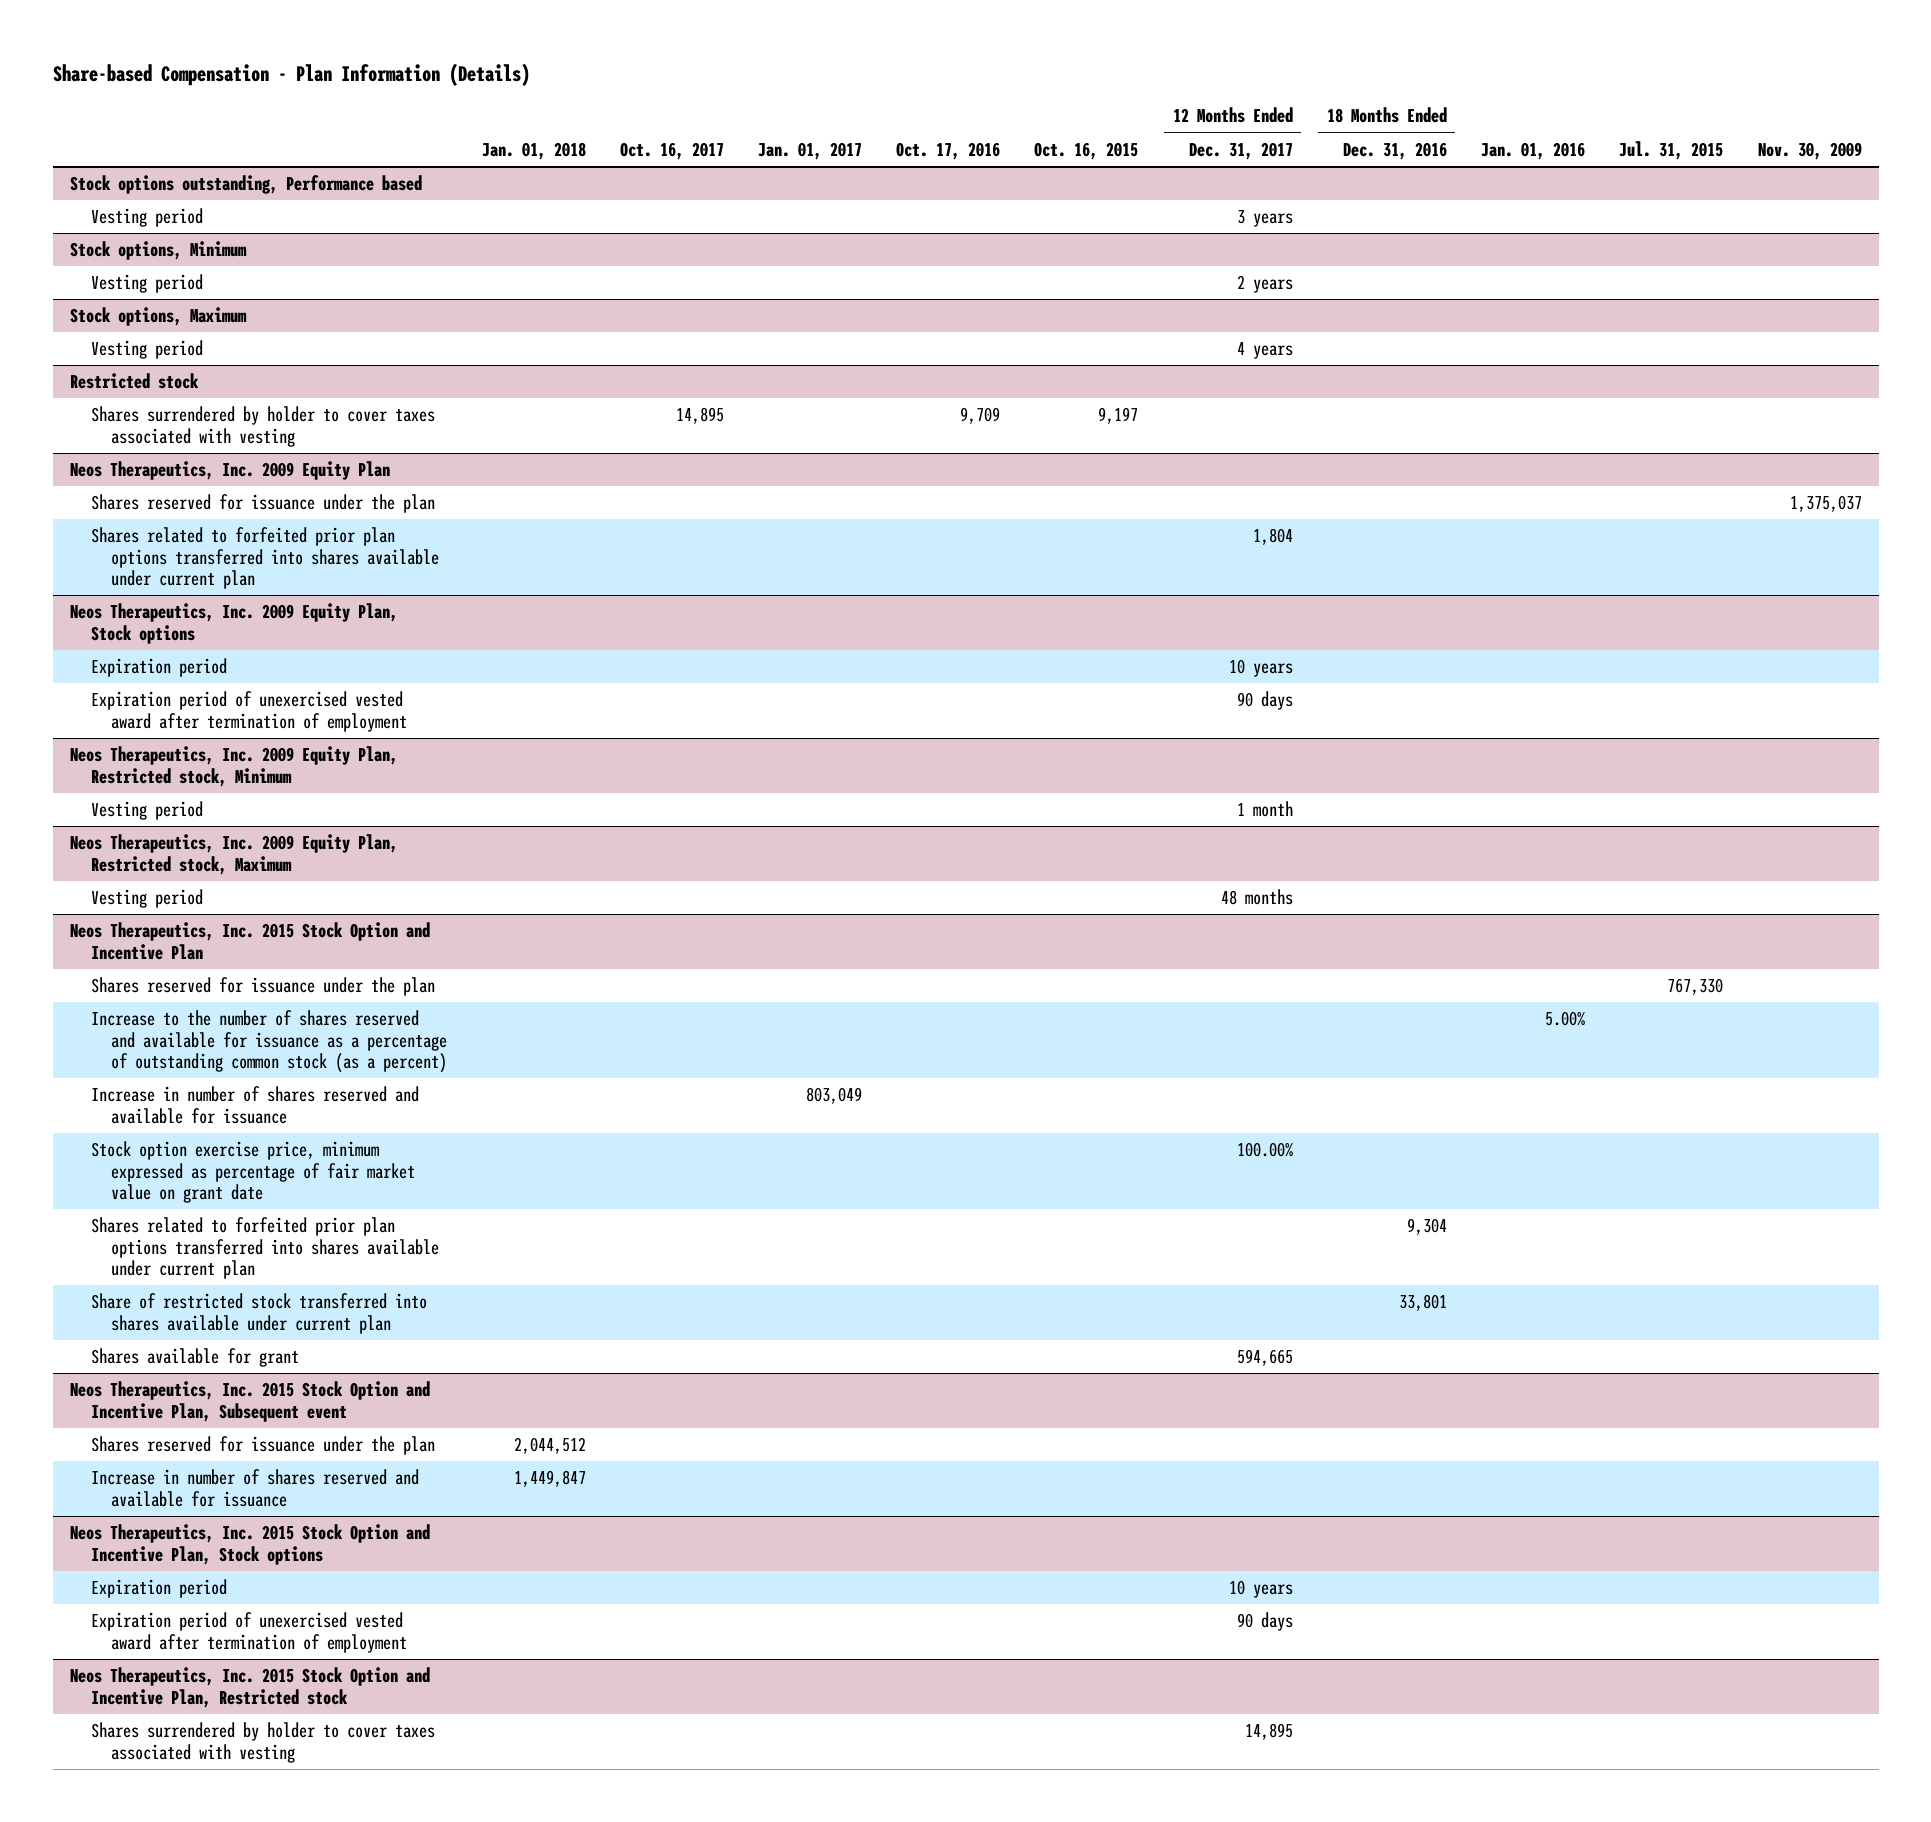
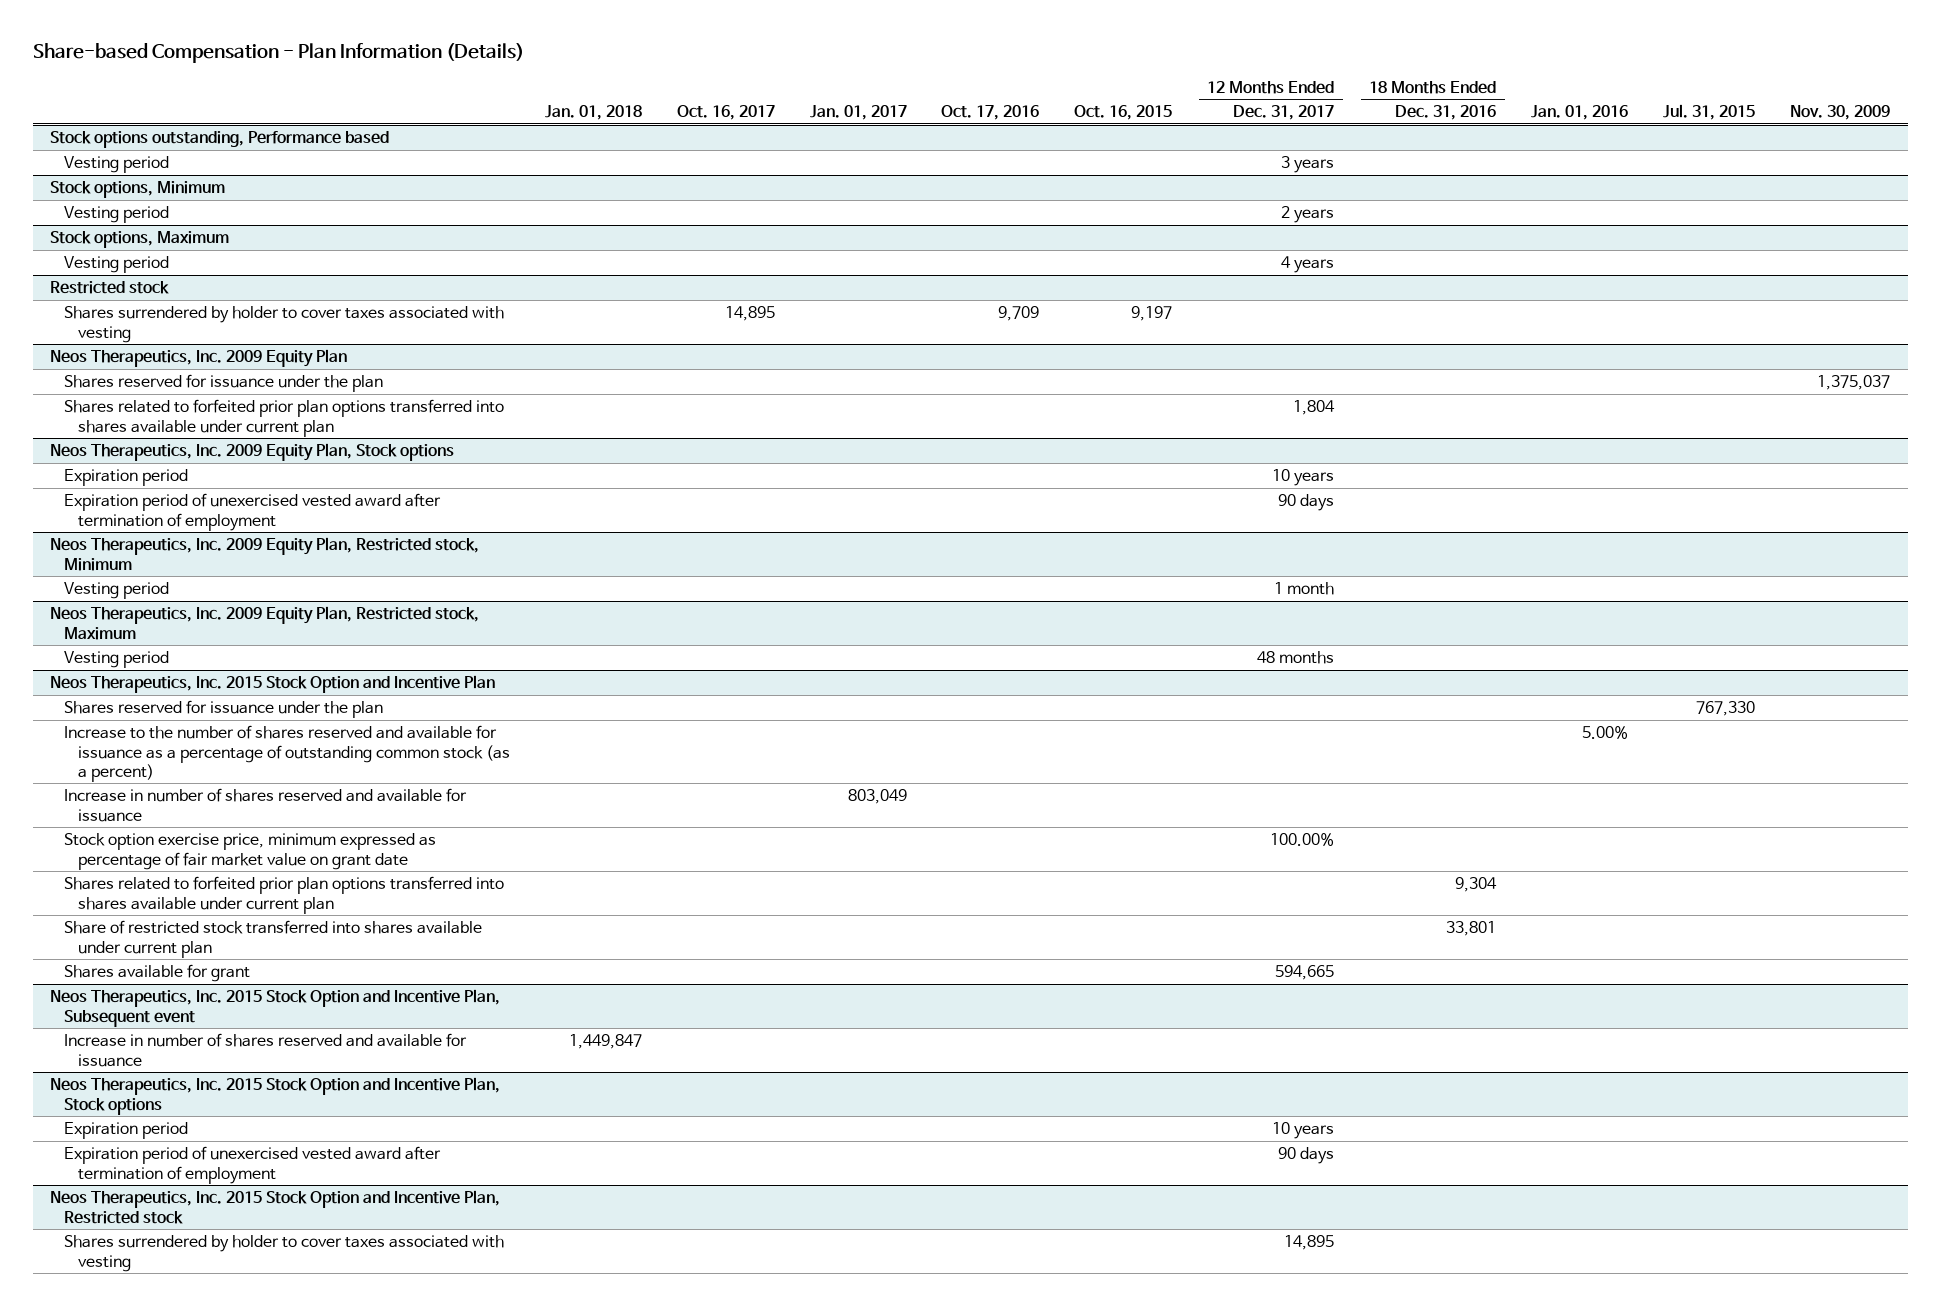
[90,1436,435,1456] Shares reserved for issuance under the plan -> none

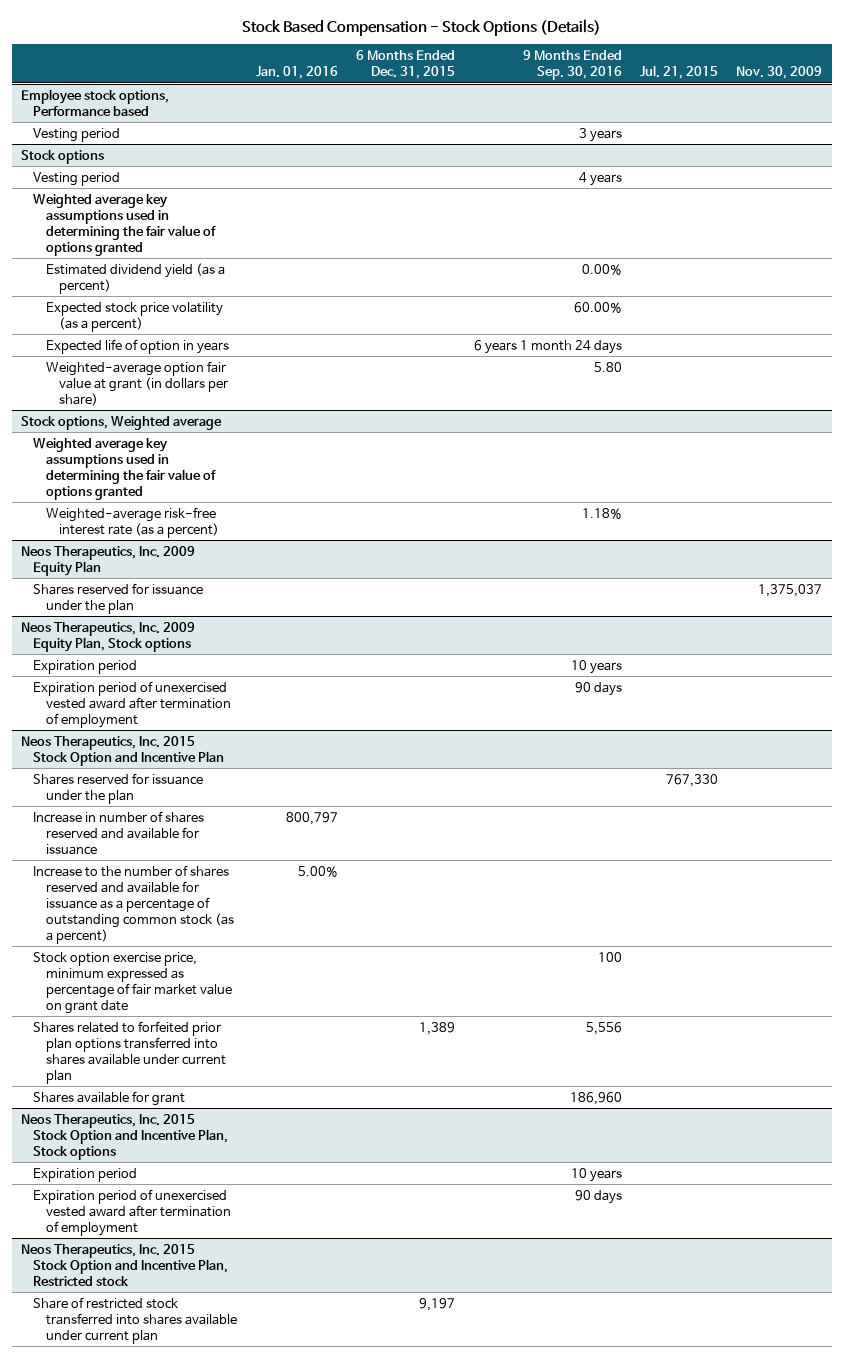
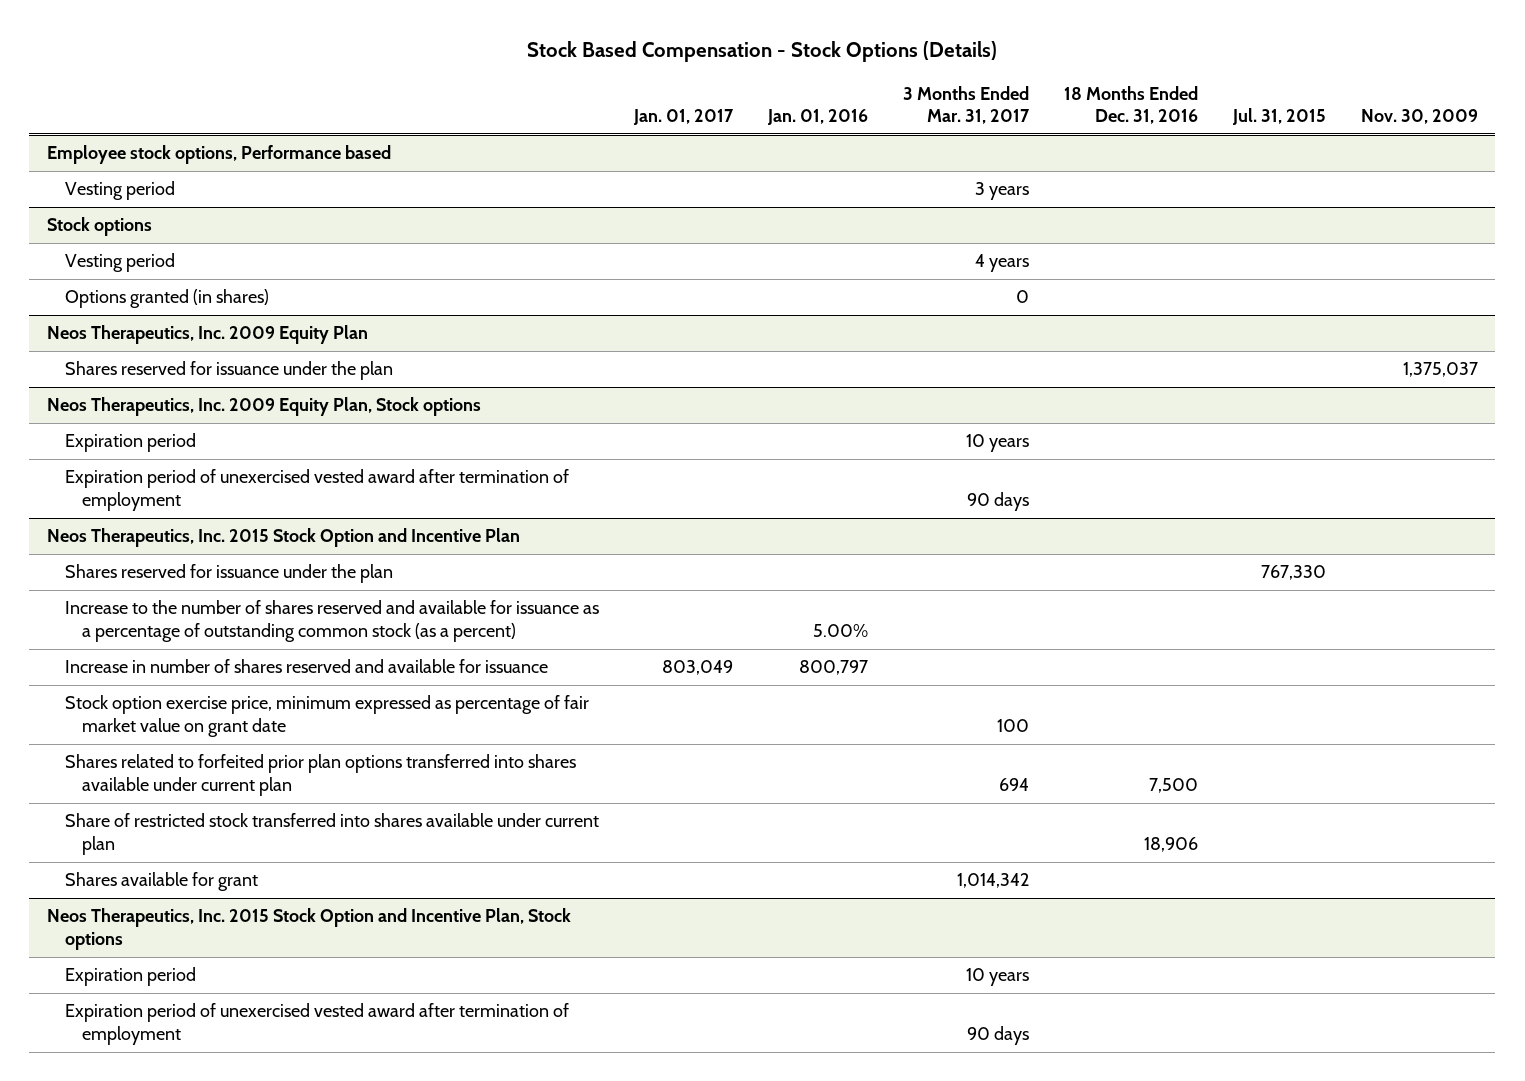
[356,50,456,80] 6 Months Ended Dec. 31, 2015 -> none
[522,50,622,81] 9 Months Ended Sep. 30, 2016 -> none
[639,65,718,80] Jul. 21, 2015 -> none
none -> [632,109,734,126] Jan. 01, 2017
none -> [902,85,1030,125] 3 Months Ended Mar. 31, 2017
none -> [1063,85,1198,125] 18 Months Ended Dec. 31, 2016
none -> [1231,108,1326,126] Jul. 31, 2015
[33,193,217,256] Weighted average key assumptions used in determining the fair value of options granted -> none
[46,262,226,294] Estimated dividend yield (as a percent) -> none
[46,301,224,332] Expected stock price volatility (as a percent) -> none
[46,338,230,354] Expected life of option in years -> none
[46,360,228,406] Weighted-average option fair value at grant (in dollars per share) -> none
[20,415,222,430] Stock options, Weighted average -> none
[33,437,217,500] Weighted average key assumptions used in determining the fair value of options granted -> none
[46,506,219,538] Weighted-average risk-free interest rate (as a percent) -> none
none -> [64,289,269,309] Options granted (in shares)
[33,810,205,855] Increase in number of shares reserved and available for issuance -> [64,659,548,674] Increase in number of shares reserved and available for issuance
none -> [64,813,599,855] Share of restricted stock transferred into shares available under current plan
[20,1243,229,1286] Neos Therapeutics, Inc. 2015 Stock Option and Incentive Plan, Restricted stock -> none
[33,1296,238,1344] Share of restricted stock transferred into shares available under current plan -> none

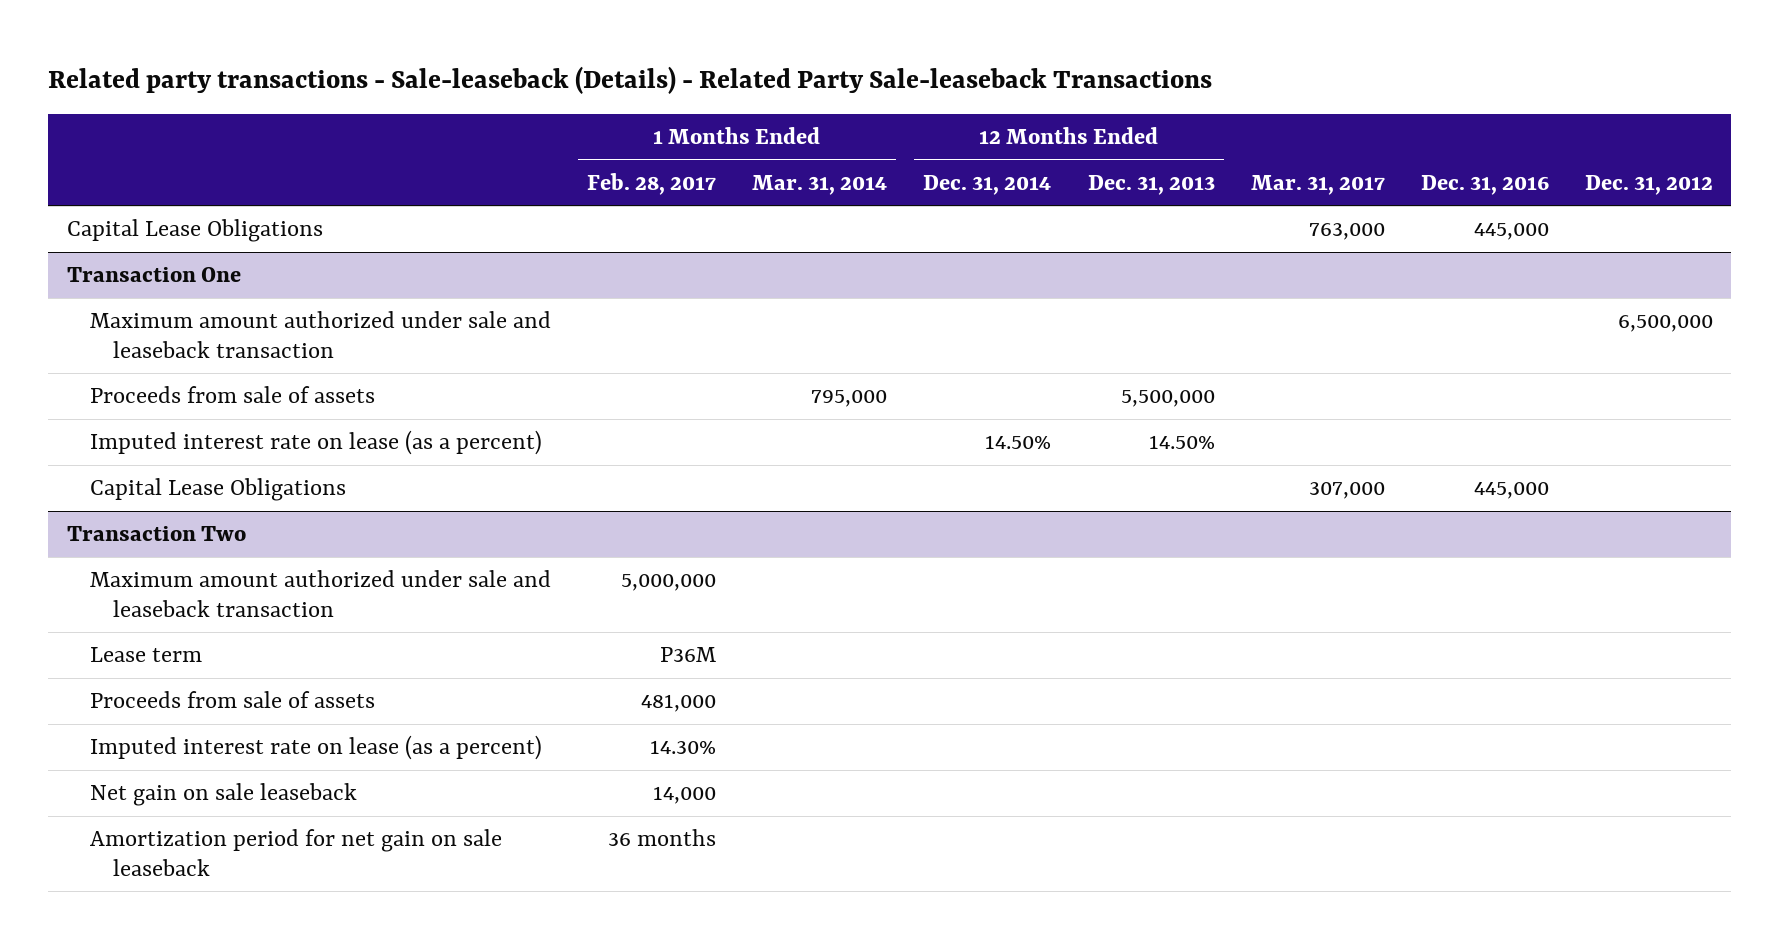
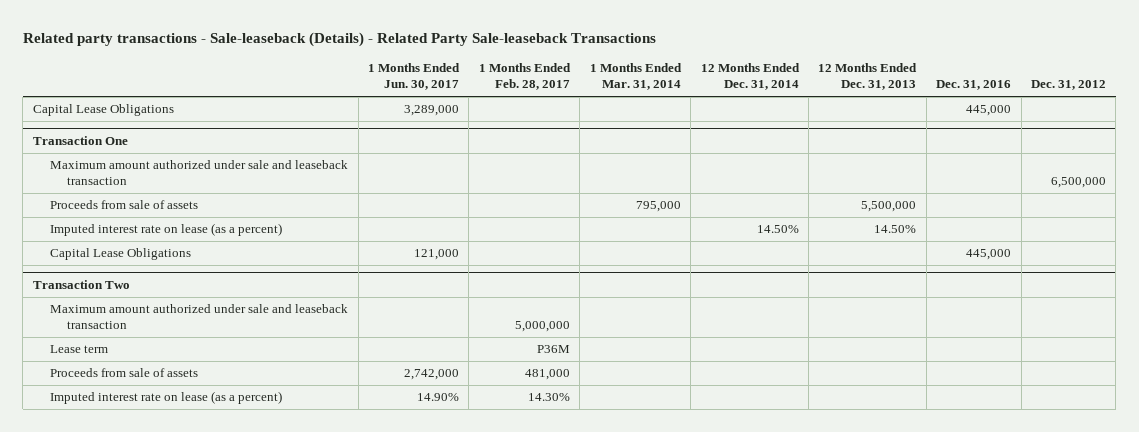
[1250,174,1385,195] Mar. 31, 2017 -> none
none -> [367,63,460,91] 1 Months Ended Jun. 30, 2017
[89,783,357,807] Net gain on sale leaseback -> none
[89,829,502,876] Amortization period for net gain on sale leaseback -> none

